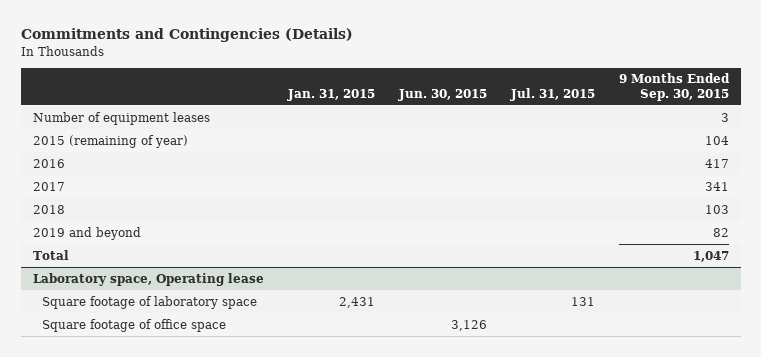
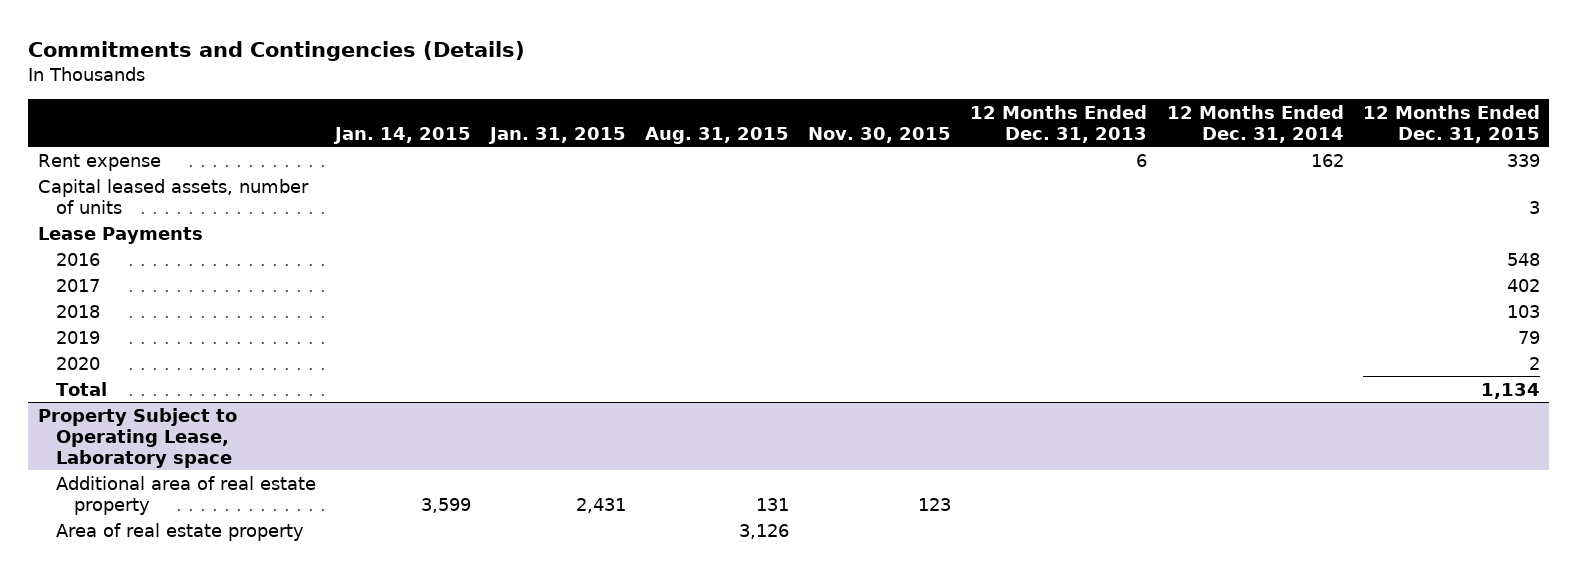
[397,88,487,101] Jun. 30, 2015 -> none
[509,87,595,101] Jul. 31, 2015 -> none
[618,73,730,101] 9 Months Ended Sep. 30, 2015 -> none
none -> [333,126,472,144] Jan. 14, 2015
none -> [645,126,790,144] Aug. 31, 2015
none -> [808,126,952,143] Nov. 30, 2015
none -> [970,104,1148,143] 12 Months Ended Dec. 31, 2013
none -> [1166,104,1344,143] 12 Months Ended Dec. 31, 2014
none -> [1362,104,1540,143] 12 Months Ended Dec. 31, 2015
[32,111,210,125] Number of equipment leases -> none
[32,134,188,148] 2015 (remaining of year) -> none
none -> [37,153,161,171] Rent expense
none -> [37,178,309,214] Capital leased assets, number of units
none -> [37,226,203,244] Lease Payments
none -> [56,330,101,344] 2019
[32,226,141,240] 2019 and beyond -> [56,356,101,370] 2020
[32,272,264,286] Laboratory space, Operating lease -> [37,407,237,468] Property Subject to Operating Lease, Laboratory space
[42,295,258,309] Square footage of laboratory space -> [56,475,317,515] Additional area of real estate property
[42,318,227,332] Square footage of office space -> [56,522,305,541] Area of real estate property

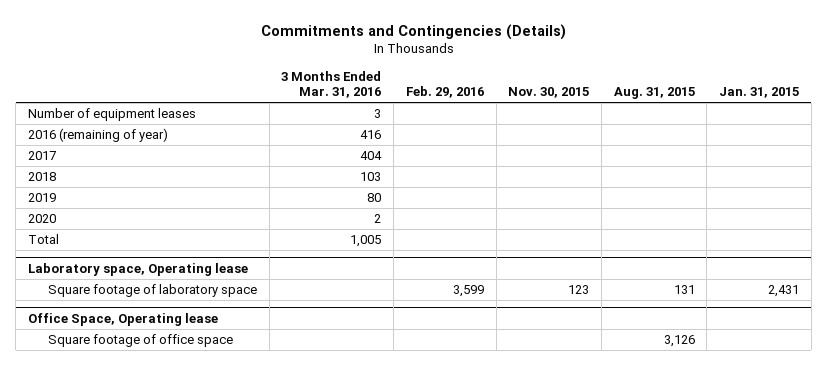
[333,126,472,144] Jan. 14, 2015 -> none
[970,104,1148,143] 12 Months Ended Dec. 31, 2013 -> none
[1166,104,1344,143] 12 Months Ended Dec. 31, 2014 -> none
[1362,104,1540,143] 12 Months Ended Dec. 31, 2015 -> none
none -> [281,70,382,99] 3 Months Ended Mar. 31, 2016
none -> [405,86,484,99] Feb. 29, 2016
[37,153,161,171] Rent expense -> none
[37,178,309,214] Capital leased assets, number of units -> none
[37,226,203,244] Lease Payments -> none
[56,252,101,266] 2016 -> none
none -> [28,107,197,121] Number of equipment leases
none -> [28,127,169,142] 2016 (remaining of year)
[56,522,305,541] Area of real estate property -> none
[37,407,237,468] Property Subject to Operating Lease, Laboratory space -> [28,262,249,276] Laboratory space, Operating lease
[56,475,317,515] Additional area of real estate property -> [47,283,257,297] Square footage of laboratory space
none -> [28,312,219,326] Office Space, Operating lease
none -> [47,333,233,347] Square footage of office space

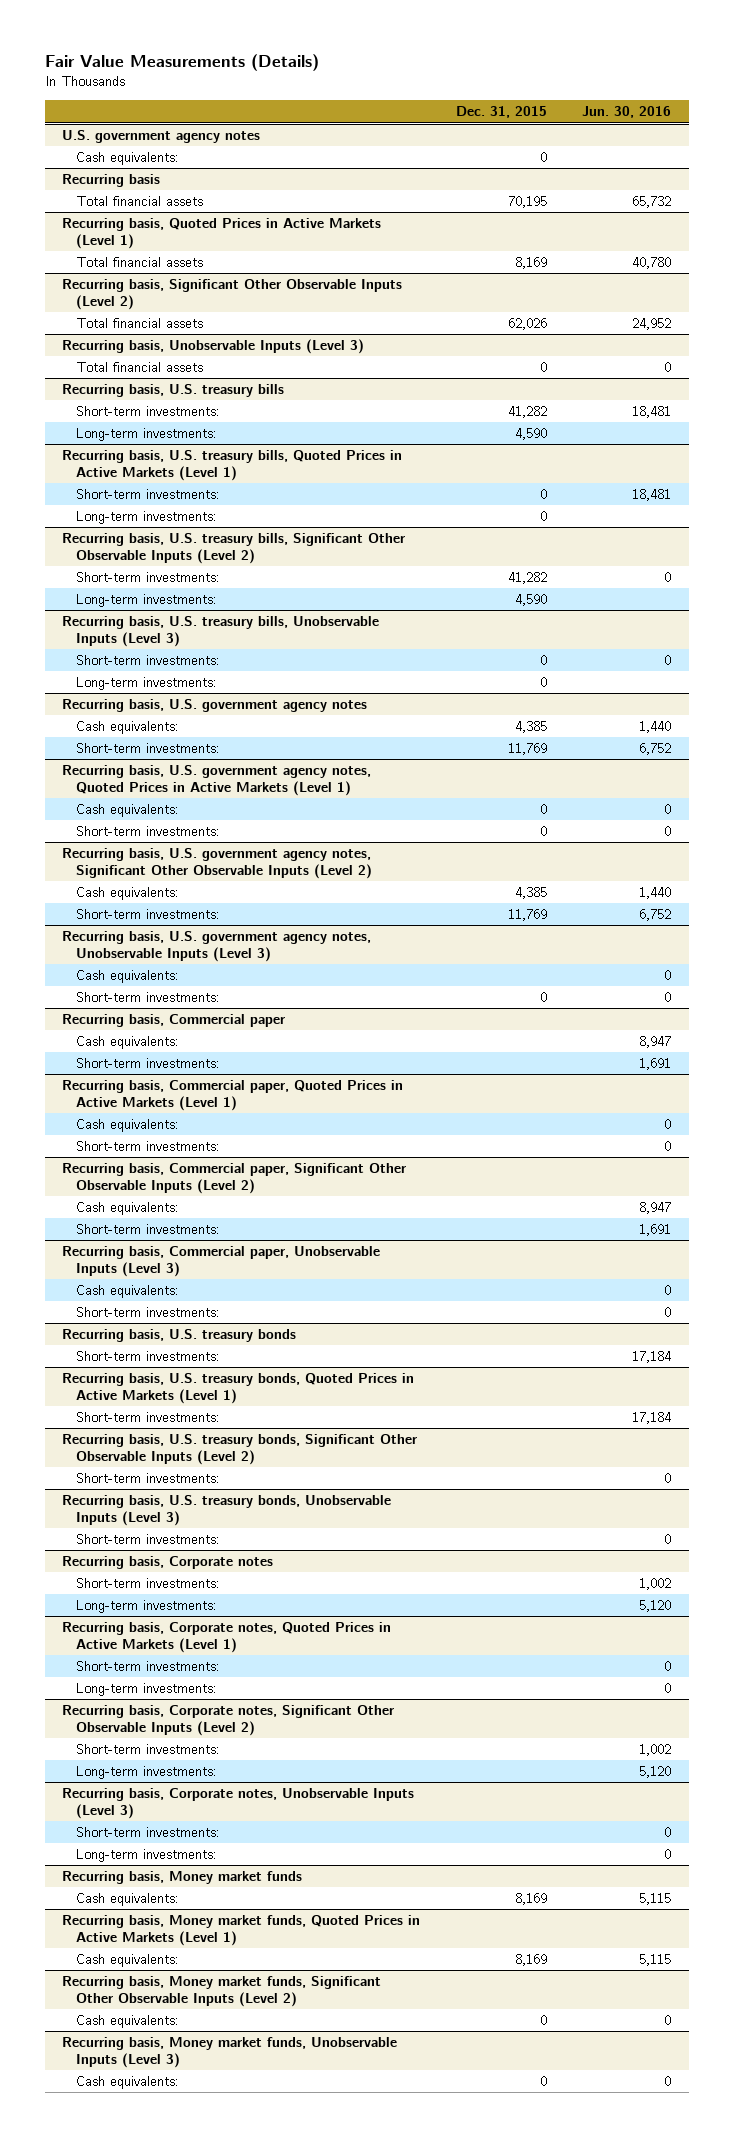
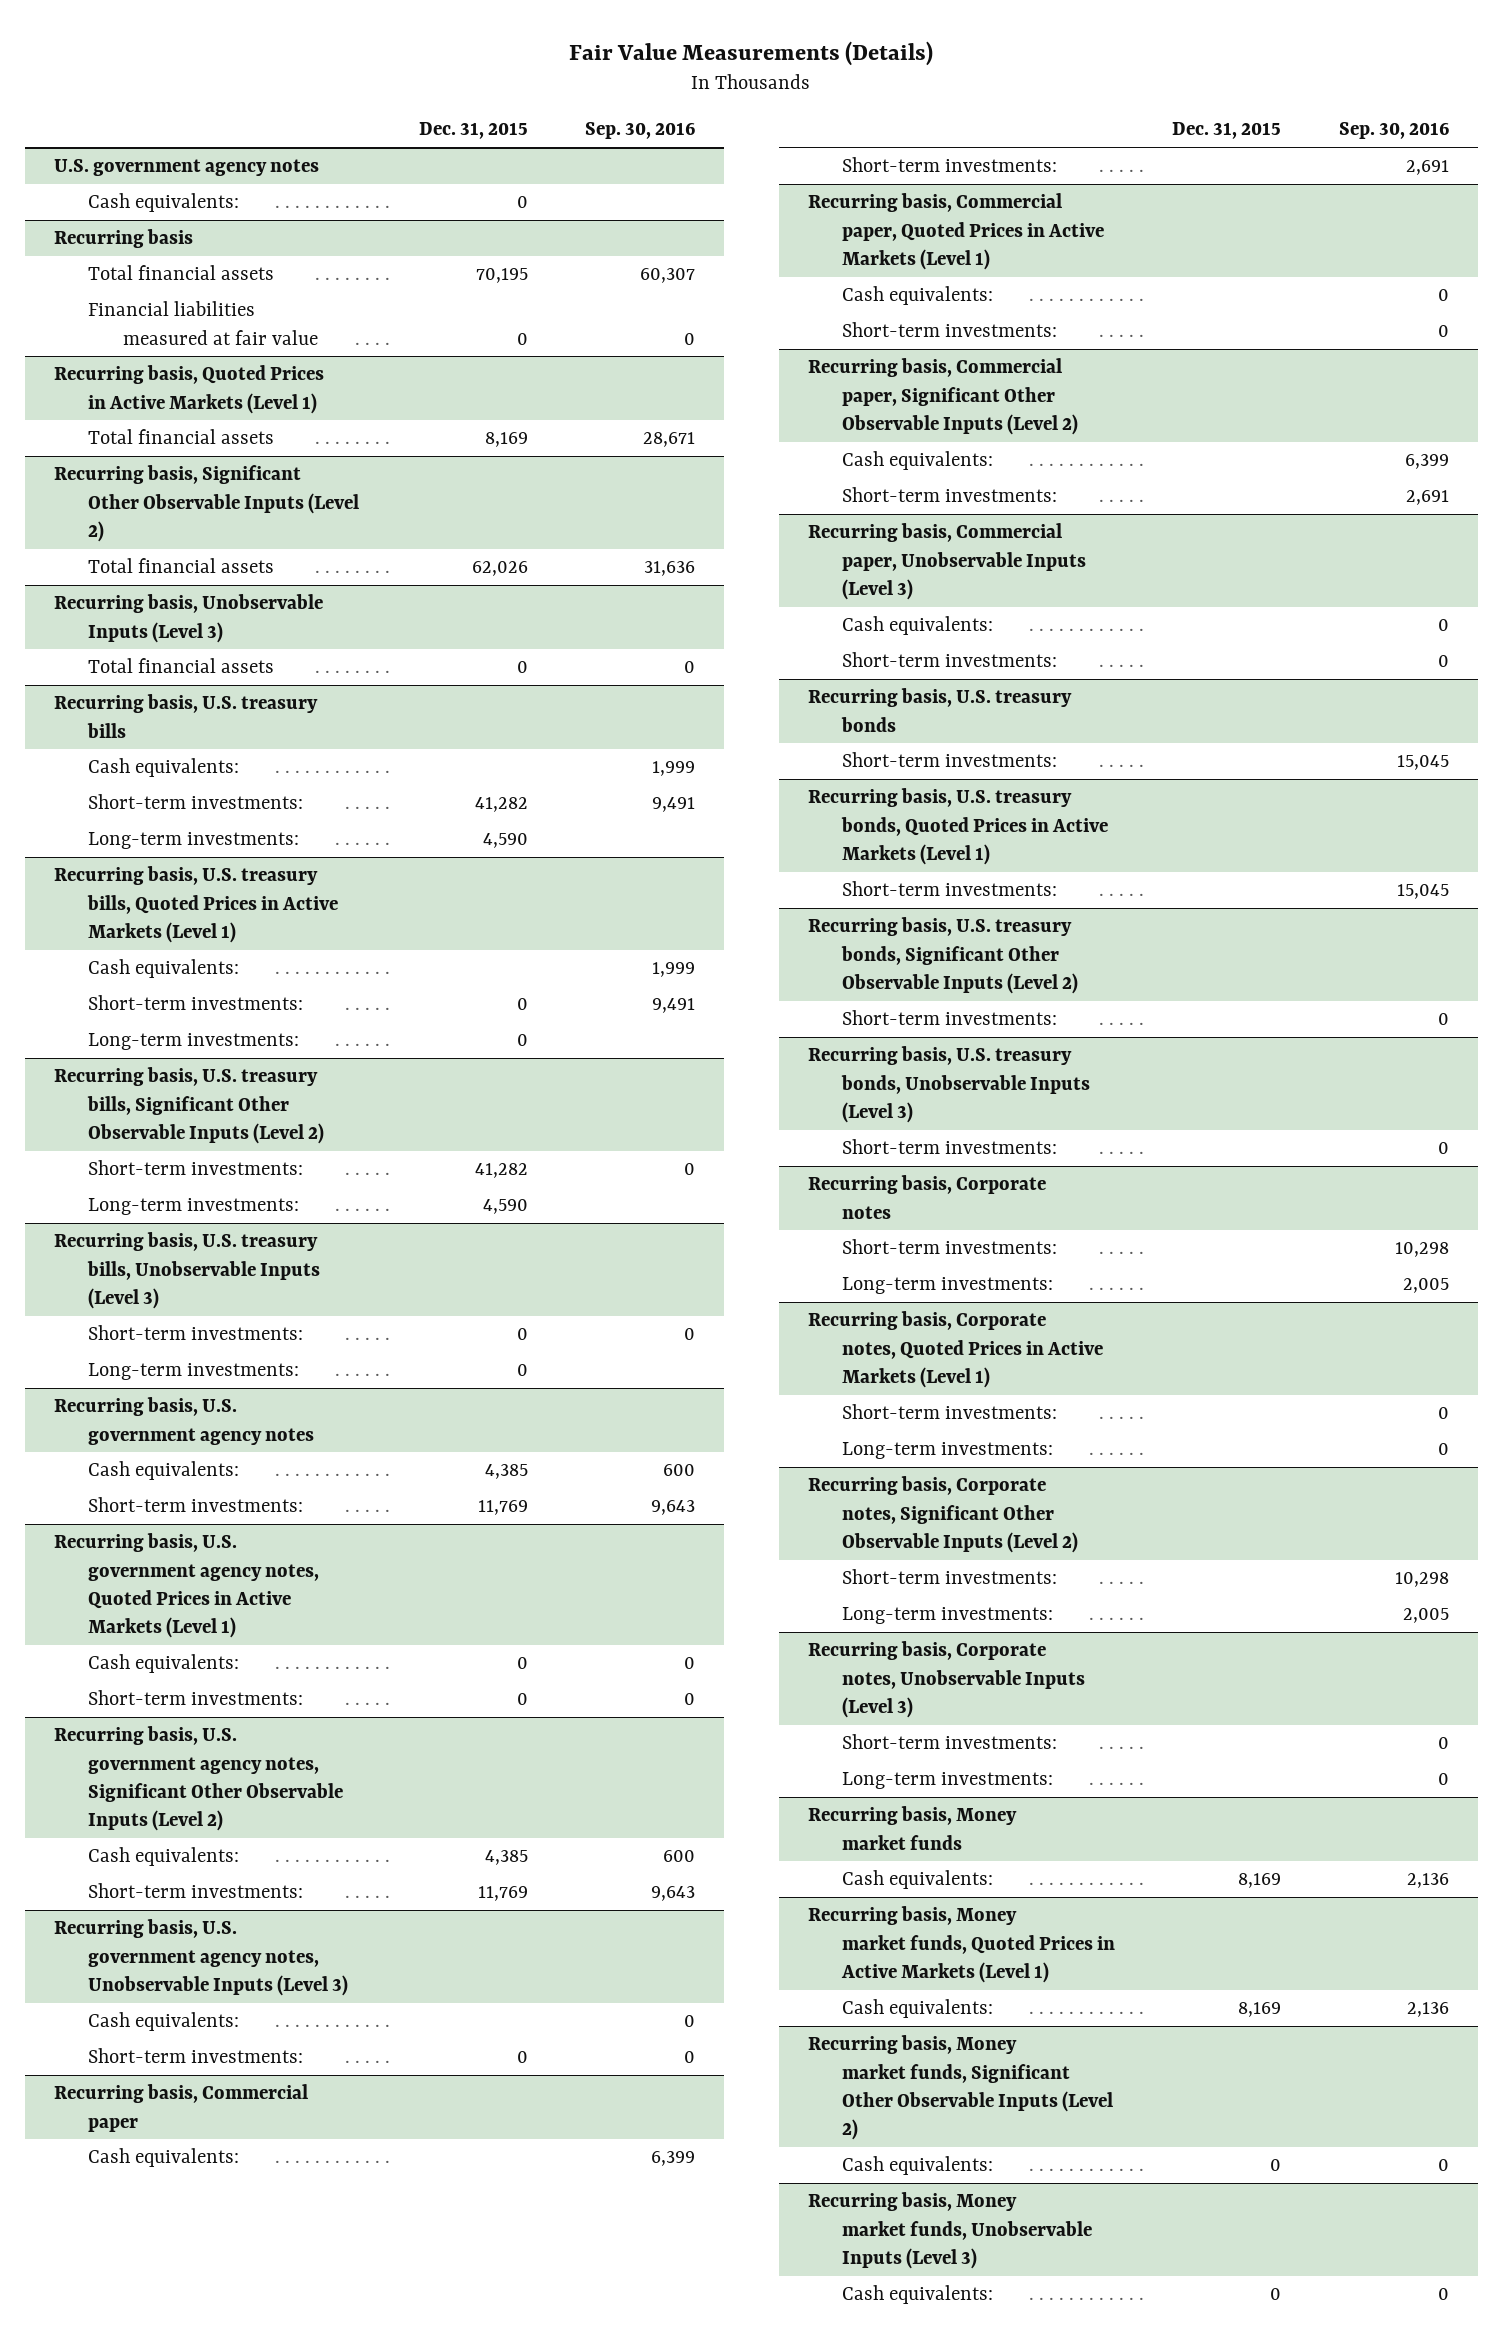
[582,106,672,119] Jun. 30, 2016 -> none
none -> [585,122,696,140] Sep. 30, 2016
none -> [88,301,318,345] Financial liabilities measured at fair value
none -> [88,758,240,778] Cash equivalents:
none -> [88,959,240,979] Cash equivalents:

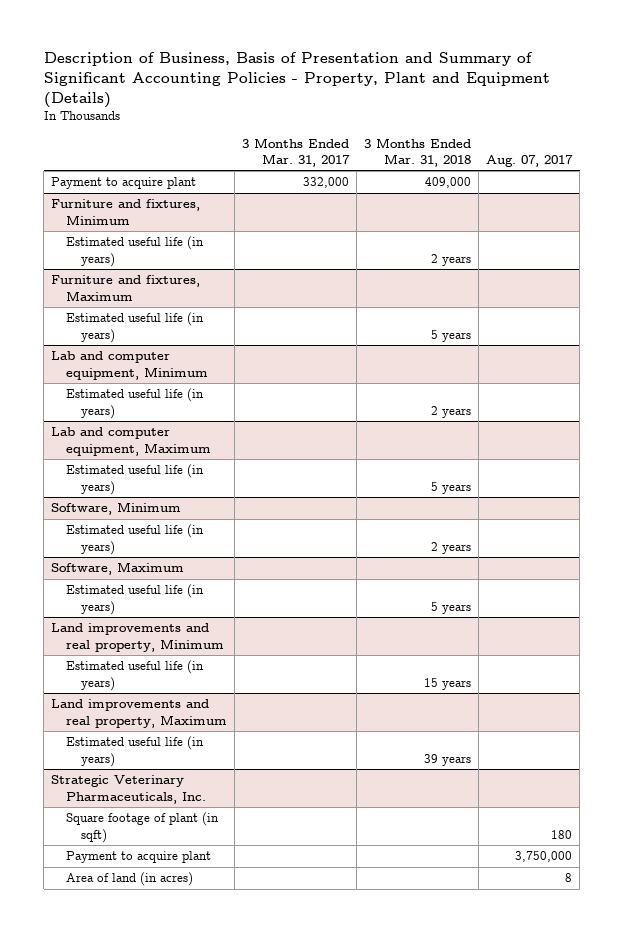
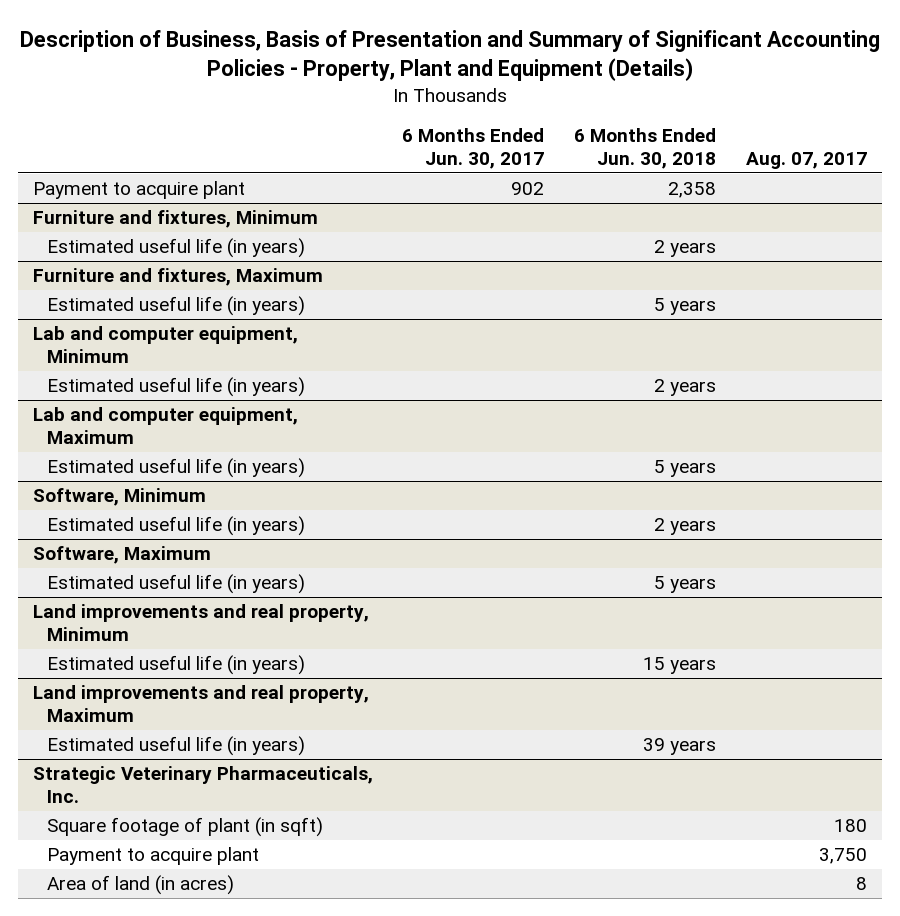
[242,137,351,167] 3 Months Ended Mar. 31, 2017 -> none
[364,137,472,167] 3 Months Ended Mar. 31, 2018 -> none
none -> [402,128,545,169] 6 Months Ended Jun. 30, 2017
none -> [574,128,717,169] 6 Months Ended Jun. 30, 2018
[515,851,573,863] 3,750,000 -> [819,848,868,865] 3,750

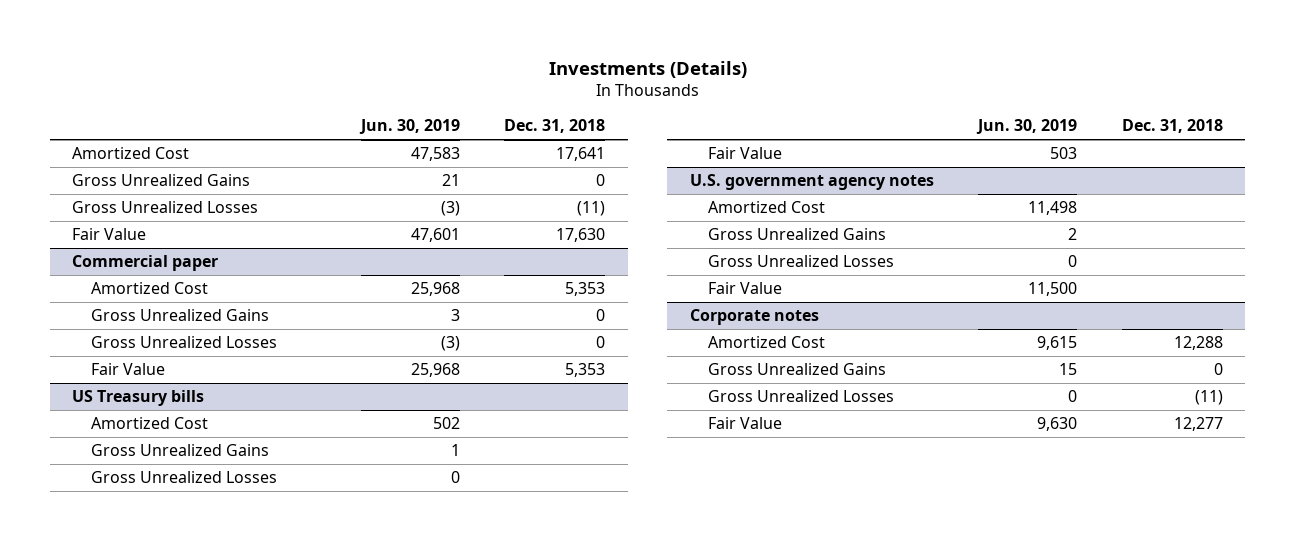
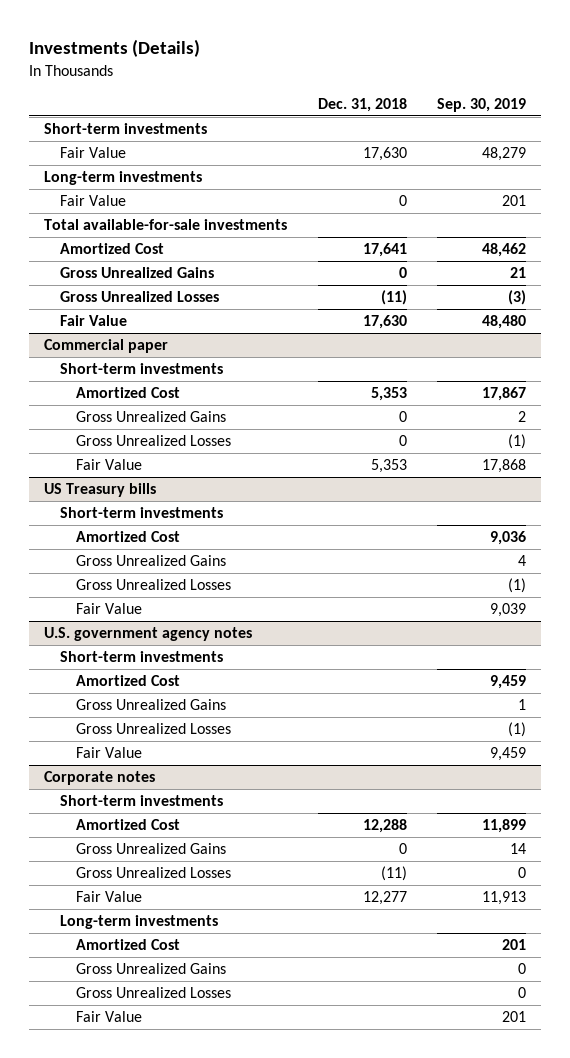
[358,119,460,135] Jun. 30, 2019 -> none
none -> [437,97,527,112] Sep. 30, 2019
none -> [44,123,208,135] Short-term investments
none -> [60,147,127,159] Fair Value
none -> [44,171,203,186] Long-term investments
none -> [60,195,127,207] Fair Value
none -> [44,219,288,231] Total available-for-sale investments
none -> [60,363,224,375] Short-term investments
none -> [60,507,224,519] Short-term investments
none -> [60,651,224,663] Short-term investments
none -> [60,795,224,807] Short-term investments
none -> [60,915,219,930] Long-term investments
none -> [76,939,181,951] Amortized Cost
none -> [76,963,227,975] Gross Unrealized Gains
none -> [76,987,232,999] Gross Unrealized Losses
none -> [76,1011,143,1023] Fair Value

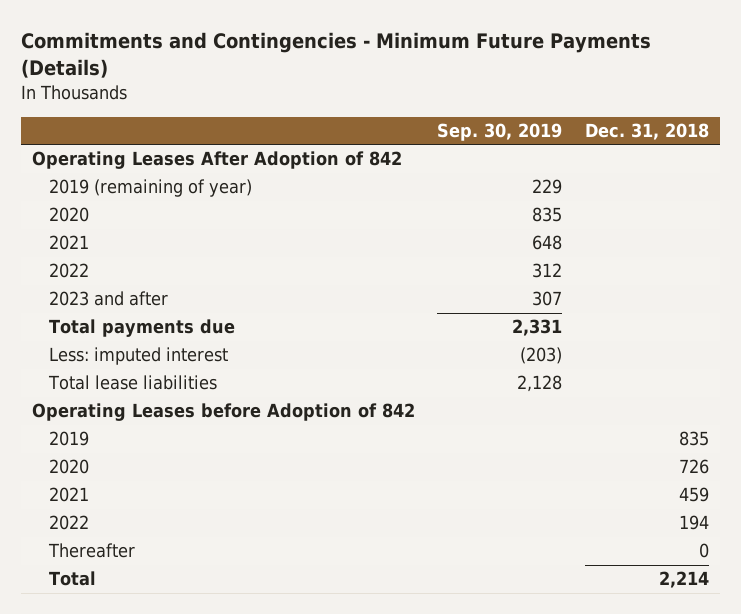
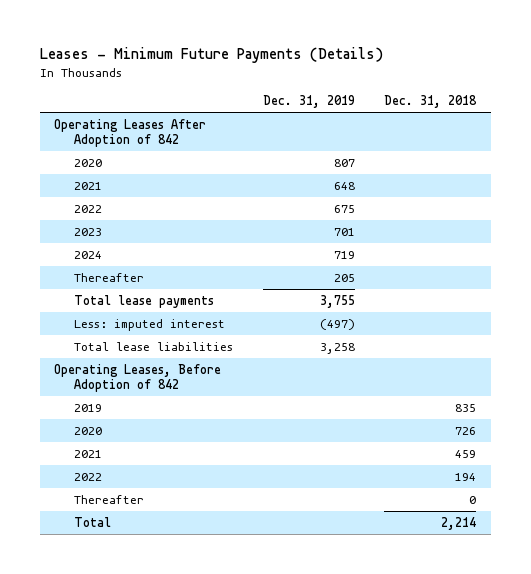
[20,32,651,79] Commitments and Contingencies - Minimum Future Payments (Details) -> [39,47,383,64] Leases - Minimum Future Payments (Details)
[437,122,563,141] Sep. 30, 2019 -> none
none -> [262,95,355,109] Dec. 31, 2019
[49,179,253,198] 2019 (remaining of year) -> none
none -> [74,227,103,236] 2023
[49,291,169,307] 2023 and after -> [74,250,103,259] 2024
none -> [74,272,145,282] Thereafter
[49,319,236,338] Total payments due -> [74,294,215,308] Total lease payments
[31,403,415,422] Operating Leases before Adoption of 842 -> [54,363,222,392] Operating Leases, Before Adoption of 842

